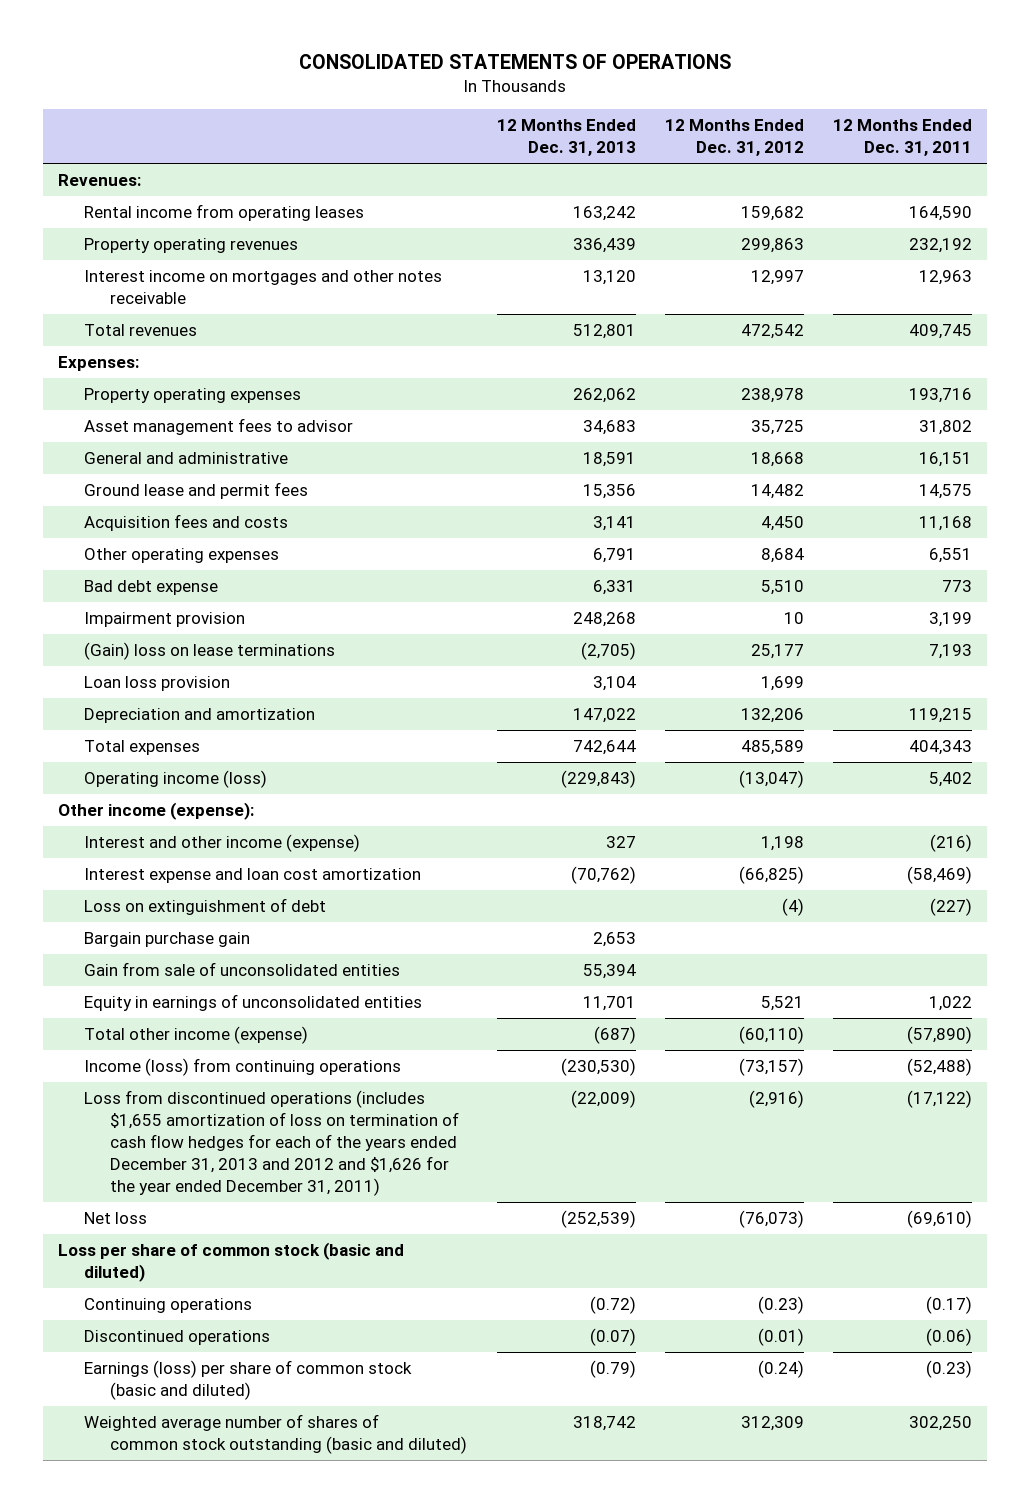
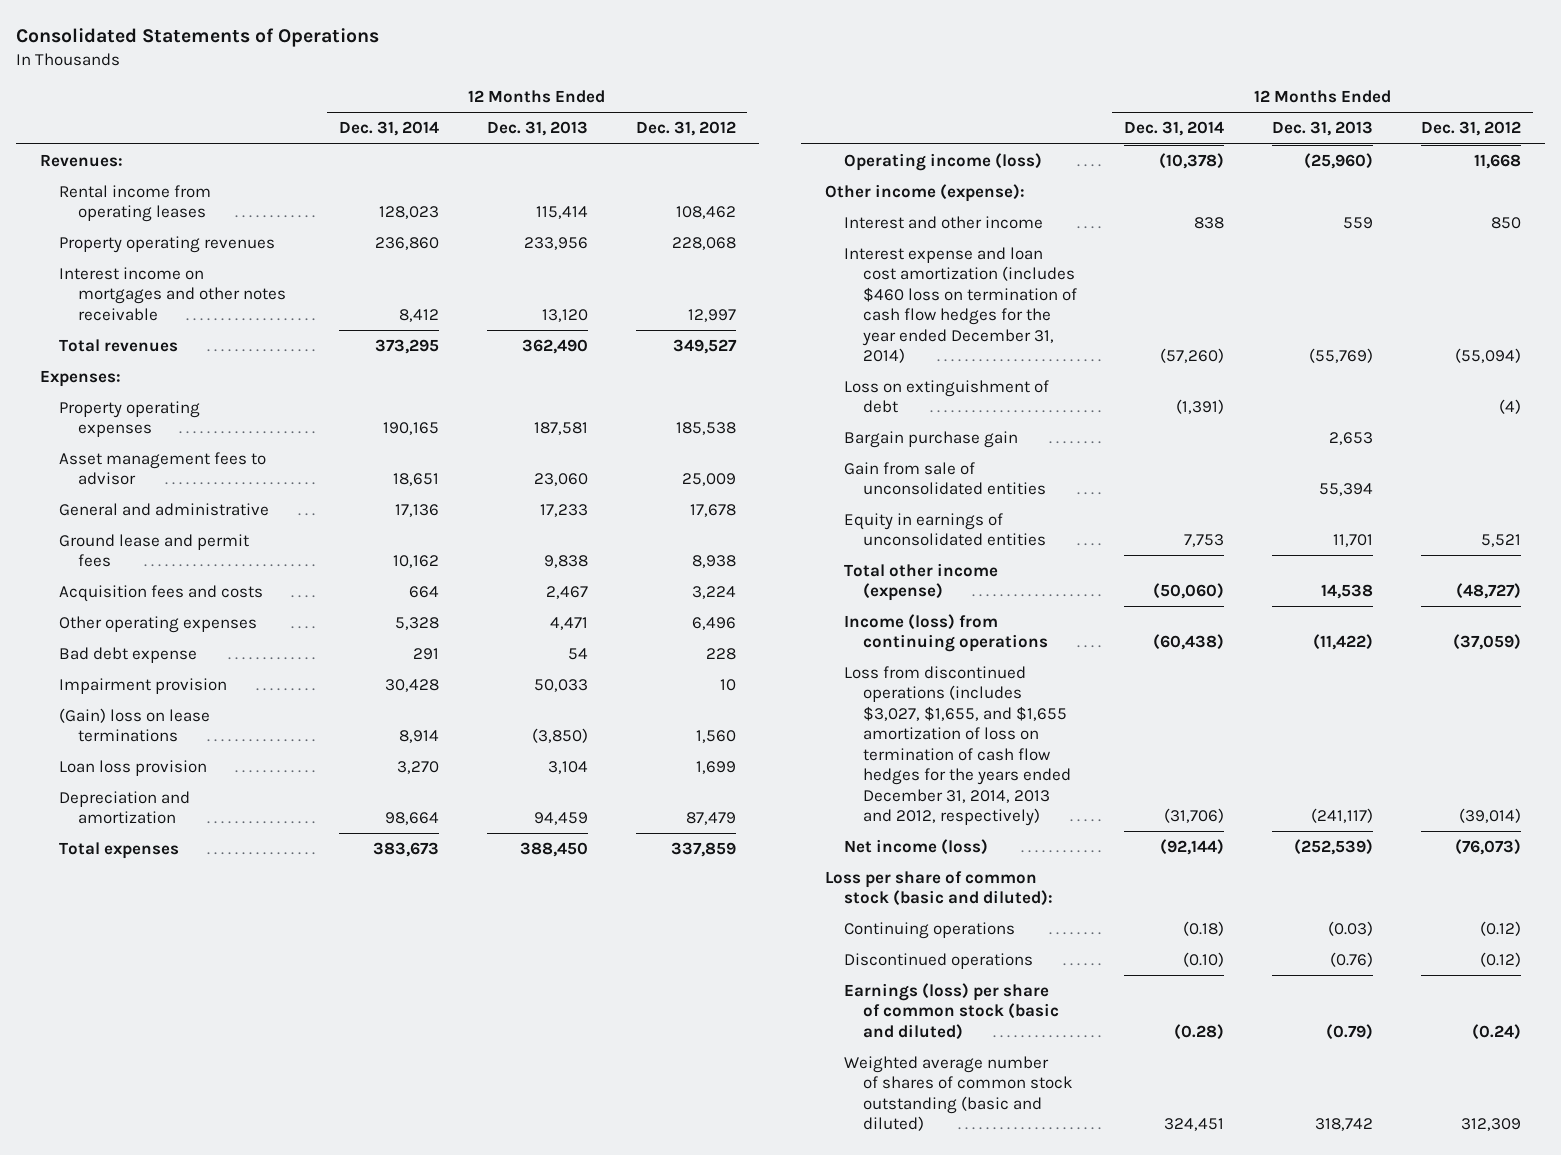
[298,54,731,70] CONSOLIDATED STATEMENTS OF OPERATIONS -> [16,28,380,48] Consolidated Statements of Operations
[833,119,973,157] 12 Months Ended Dec. 31, 2011 -> none
none -> [339,121,440,137] Dec. 31, 2014
[572,205,636,221] 163,242 -> [535,206,588,220] 115,414
[740,205,804,221] 159,682 -> [675,206,736,220] 108,462
[572,237,636,253] 336,439 -> [523,236,588,250] 233,956
[740,237,804,253] 299,863 -> [671,236,736,250] 228,068
[572,323,636,339] 512,801 -> [521,338,588,354] 362,490
[740,323,804,339] 472,542 -> [672,338,737,354] 349,527
[572,387,636,403] 262,062 -> [533,422,588,436] 187,581
[740,387,804,403] 238,978 -> [675,422,736,436] 185,538
[582,419,636,435] 34,683 -> [533,473,588,487] 23,060
[750,419,804,435] 35,725 -> [681,473,736,487] 25,009
[582,451,636,467] 18,591 -> [539,503,588,517] 17,233
[750,451,804,467] 18,668 -> [689,503,736,517] 17,678
[582,483,636,499] 15,356 -> [543,555,588,569] 9,838
[750,483,804,499] 14,482 -> [691,555,736,569] 8,938
[592,515,636,531] 3,141 -> [545,585,588,599] 2,467
[760,515,804,531] 4,450 -> [691,585,736,599] 3,224
[592,547,636,563] 6,791 -> [549,616,588,630] 4,471
[760,547,804,563] 8,684 -> [691,616,736,630] 6,496
[592,579,636,595] 6,331 -> [567,647,588,660] 54
[760,579,804,595] 5,510 -> [705,647,736,660] 228
[572,611,636,627] 248,268 -> [533,678,588,692] 50,033
[580,641,636,660] (2,705) -> [531,728,588,744] (3,850)
[750,643,804,659] 25,177 -> [695,730,736,744] 1,560
[572,707,636,723] 147,022 -> [533,812,588,826] 94,459
[740,707,804,723] 132,206 -> [685,812,736,826] 87,479
[572,739,636,755] 742,644 -> [519,841,588,857] 388,450
[740,739,804,755] 485,589 -> [670,841,736,857] 337,859
[560,769,636,788] (229,843) -> [1304,152,1374,169] (25,960)
[738,769,804,788] (13,047) -> [1473,153,1521,169] 11,668
[83,833,360,852] Interest and other income (expense) -> [843,215,1043,229] Interest and other income
[605,835,636,848] 327 -> [1343,216,1374,229] 559
[760,835,804,851] 1,198 -> [1490,216,1521,229] 850
[83,867,421,883] Interest expense and loan cost amortization -> [843,246,1077,364] Interest expense and loan cost amortization (includes $460 loss on termination of cash flow hedges for the year ended December 31, 2014)
[570,865,636,884] (70,762) -> [1309,348,1374,364] (55,769)
[738,865,804,884] (66,825) -> [1454,348,1521,364] (55,094)
[593,1025,636,1044] (687) -> [1321,584,1374,600] 14,538
[738,1025,804,1044] (60,110) -> [1455,583,1521,600] (48,727)
[560,1057,636,1076] (230,530) -> [1313,634,1374,651] (11,422)
[738,1057,804,1076] (73,157) -> [1452,634,1521,651] (37,059)
[83,1089,460,1197] Loss from discontinued operations (includes $1,655 amortization of loss on termination of cash flow hedges for each of the years ended December 31, 2013 and 2012 and $1,626 for the year ended December 31, 2011) -> [843,665,1071,827] Loss from discontinued operations (includes $3,027, $1,655, and $1,655 amortization of loss on termination of cash flow hedges for the years ended December 31, 2014, 2013 and 2012, respectively)
[570,1089,636,1108] (22,009) -> [1311,808,1374,824] (241,117)
[748,1089,804,1108] (2,916) -> [1458,808,1521,824] (39,014)
[83,1211,147,1224] Net loss -> [843,838,988,855] Net income (loss)
[57,1241,404,1282] Loss per share of common stock (basic and diluted) -> [825,870,1053,907] Loss per share of common stock (basic and diluted):
[589,1295,636,1314] (0.72) -> [1328,920,1374,936] (0.03)
[757,1295,804,1314] (0.23) -> [1479,920,1521,936] (0.12)
[589,1327,636,1346] (0.07) -> [1330,951,1374,967] (0.76)
[757,1327,804,1346] (0.01) -> [1479,951,1521,967] (0.12)

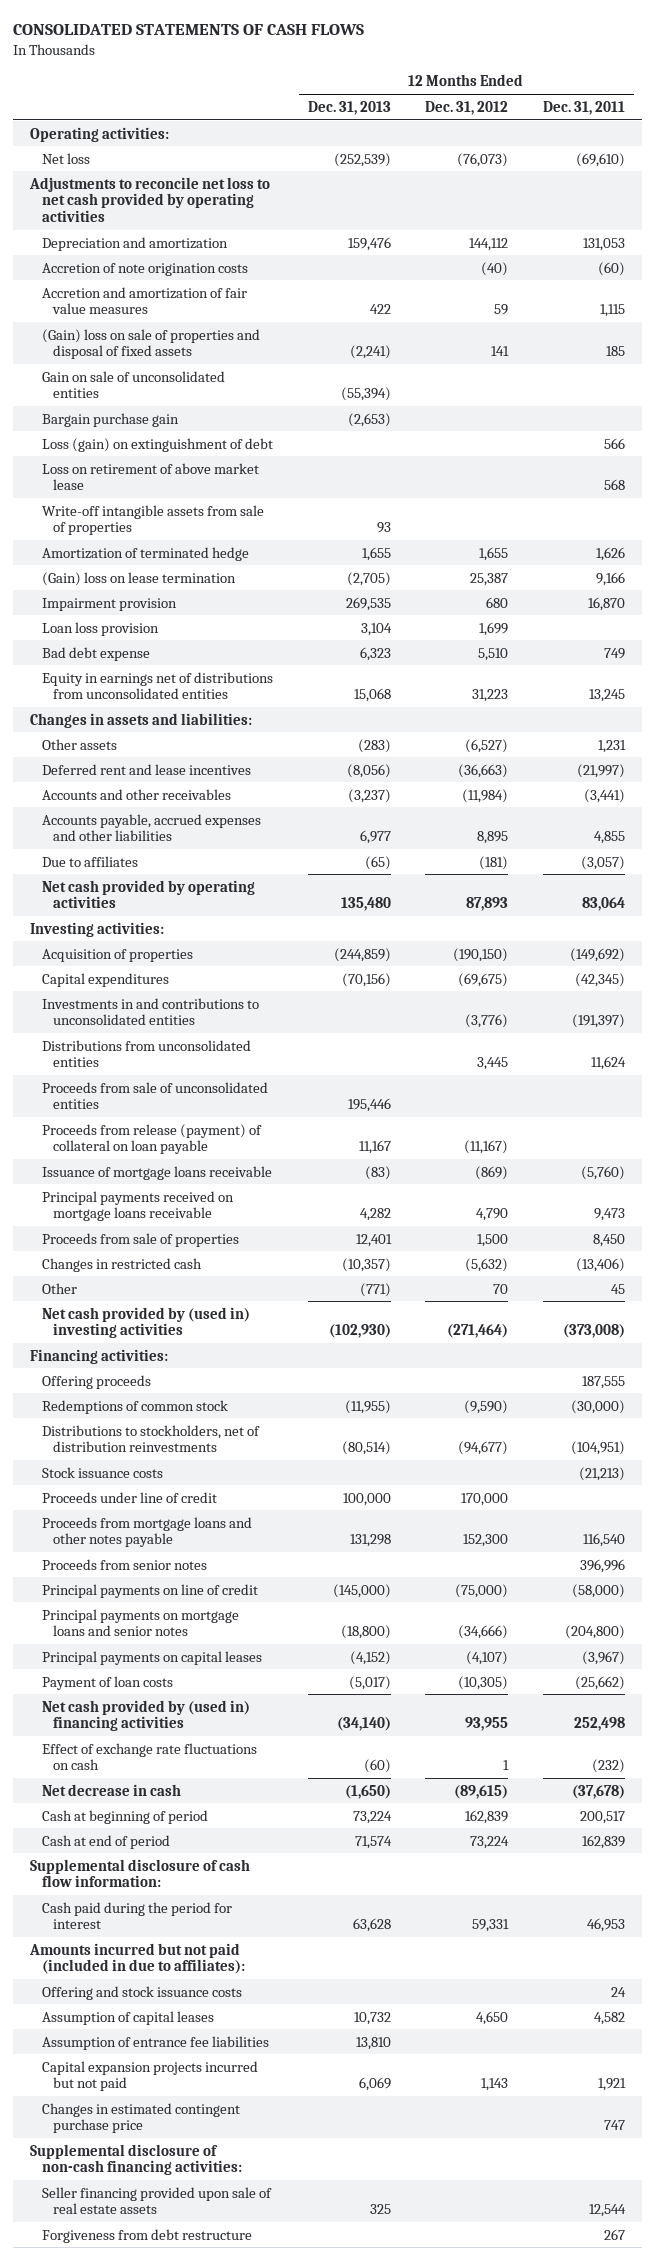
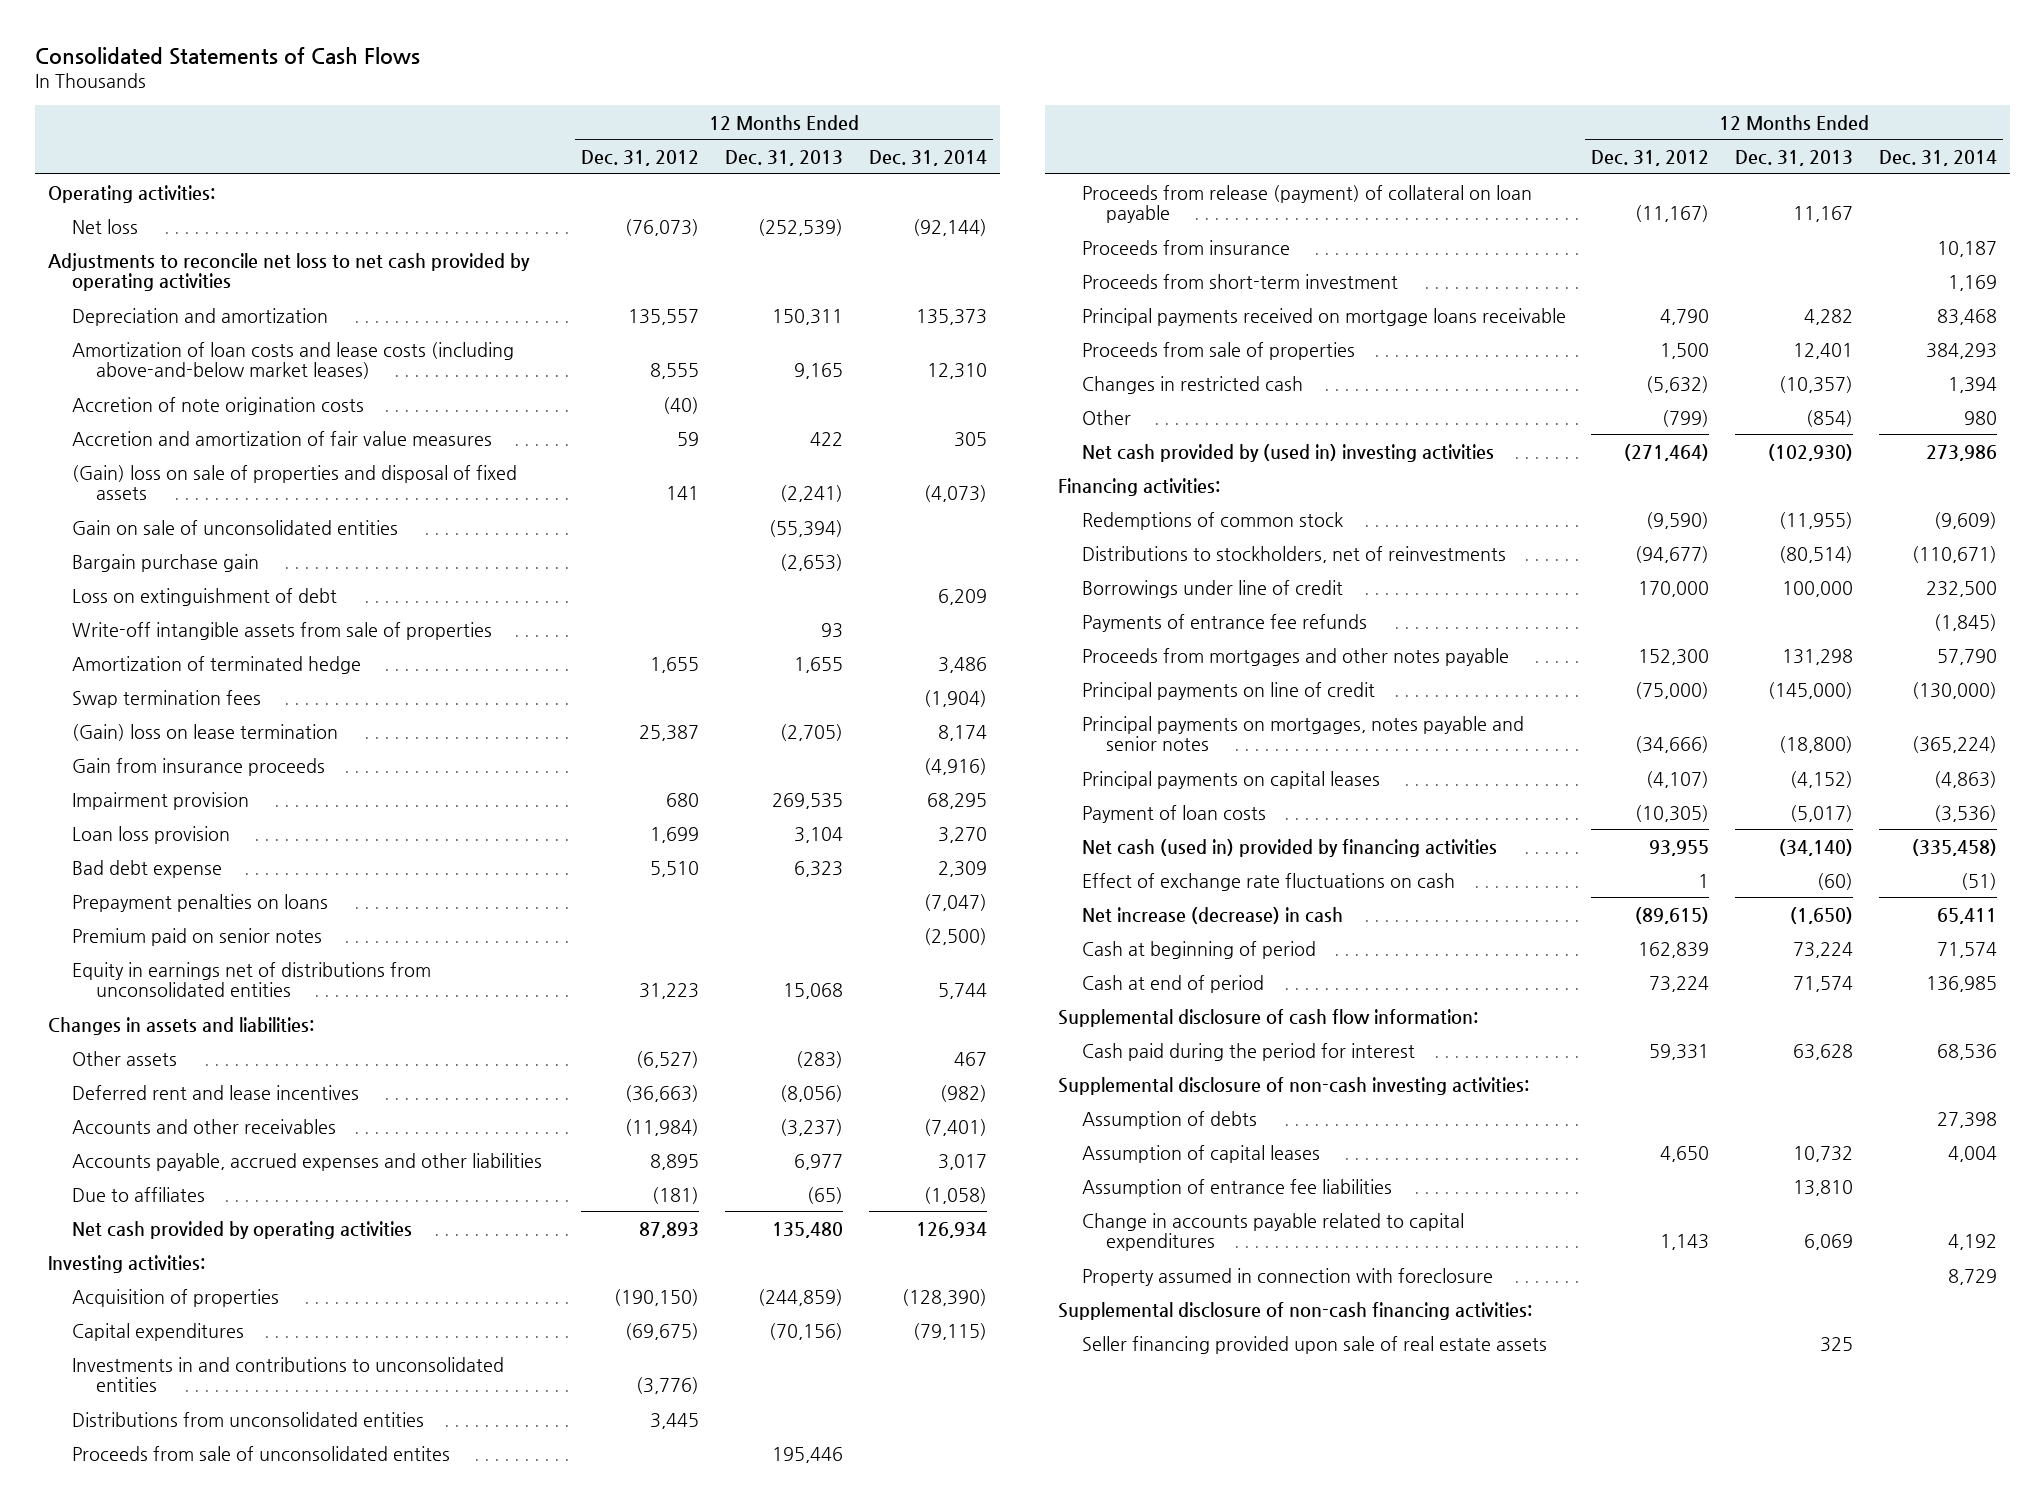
[12,24,364,36] CONSOLIDATED STATEMENTS OF CASH FLOWS -> [34,46,420,65] Consolidated Statements of Cash Flows
[543,100,626,115] Dec. 31, 2011 -> none
none -> [868,149,987,166] Dec. 31, 2014
[347,236,391,251] 159,476 -> [772,308,844,325] 150,311
[469,237,509,251] 144,112 -> [628,308,700,325] 135,557
none -> [71,341,514,380] Amortization of loan costs and lease costs (including above-and-below market leases)
[41,462,259,491] Loss on retirement of above market lease -> none
[41,437,273,452] Loss (gain) on extinguishment of debt -> [71,587,337,606] Loss on extinguishment of debt
none -> [71,689,261,708] Swap termination fees
none -> [71,757,325,776] Gain from insurance proceeds
none -> [71,893,328,912] Prepayment penalties on loans
none -> [71,927,322,946] Premium paid on senior notes
[41,1081,268,1110] Proceeds from sale of unconsolidated entities -> [71,1445,450,1461] Proceeds from sale of unconsolidated entites
[41,1165,272,1180] Issuance of mortgage loans receivable -> none
none -> [1081,239,1290,255] Proceeds from insurance
none -> [1081,273,1398,289] Proceeds from short-term investment
[359,1282,391,1297] (771) -> [1806,409,1854,427] (854)
[493,1283,509,1294] 70 -> [1662,409,1710,427] (799)
[41,1374,151,1389] Offering proceeds -> none
[41,1466,163,1478] Stock issuance costs -> none
[41,1558,207,1570] Proceeds from senior notes -> none
[41,1424,260,1453] Distributions to stockholders, net of distribution reinvestments -> [1081,545,1506,563] Distributions to stockholders, net of reinvestments
[41,1491,217,1503] Proceeds under line of credit -> [1081,579,1343,598] Borrowings under line of credit
none -> [1081,613,1367,632] Payments of entrance fee refunds
[41,1516,252,1548] Proceeds from mortgage loans and other notes payable -> [1081,647,1509,666] Proceeds from mortgages and other notes payable
[41,1608,239,1637] Principal payments on mortgage loans and senior notes -> [1081,715,1524,752] Principal payments on mortgages, notes payable and senior notes
[41,1699,250,1732] Net cash provided by (used in) financing activities -> [1081,838,1497,857] Net cash (used in) provided by financing activities
[41,1783,181,1796] Net decrease in cash -> [1081,906,1343,924] Net increase (decrease) in cash
[29,1942,245,1975] Amounts incurred but not paid (included in due to affiliates): -> none
[41,1985,242,2000] Offering and stock issuance costs -> none
none -> [1057,1076,1529,1095] Supplemental disclosure of non-cash investing activities:
none -> [1081,1110,1257,1129] Assumption of debts
[41,2102,240,2134] Changes in estimated contingent purchase price -> none
[41,2060,258,2092] Capital expansion projects incurred but not paid -> [1081,1212,1464,1252] Change in accounts payable related to capital expenditures
none -> [1081,1267,1493,1286] Property assumed in connection with foreclosure
[41,2228,252,2243] Forgiveness from debt restructure -> none

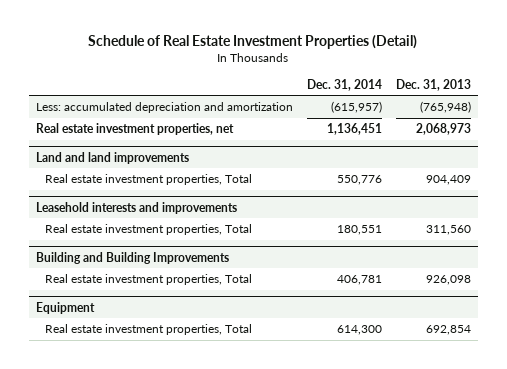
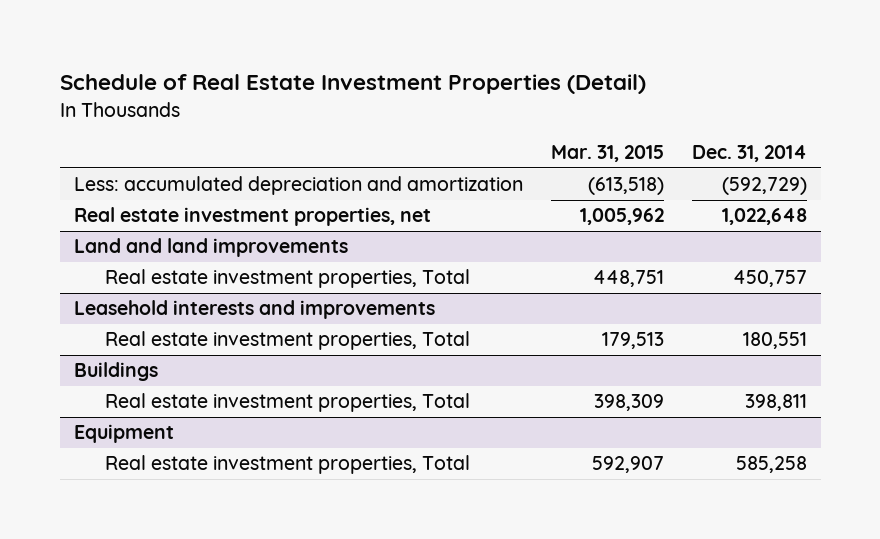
[396,78,472,91] Dec. 31, 2013 -> none
none -> [550,145,664,163] Mar. 31, 2015
[330,100,382,113] (615,957) -> [721,177,807,196] (592,729)
[326,122,382,135] 1,136,451 -> [721,208,807,226] 1,022,648
[336,174,382,185] 550,776 -> [732,270,807,288] 450,757
[35,251,229,264] Building and Building Improvements -> none
none -> [73,362,158,382] Buildings
[336,274,382,285] 406,781 -> [744,394,807,412] 398,811
[336,324,382,335] 614,300 -> [735,456,807,474] 585,258

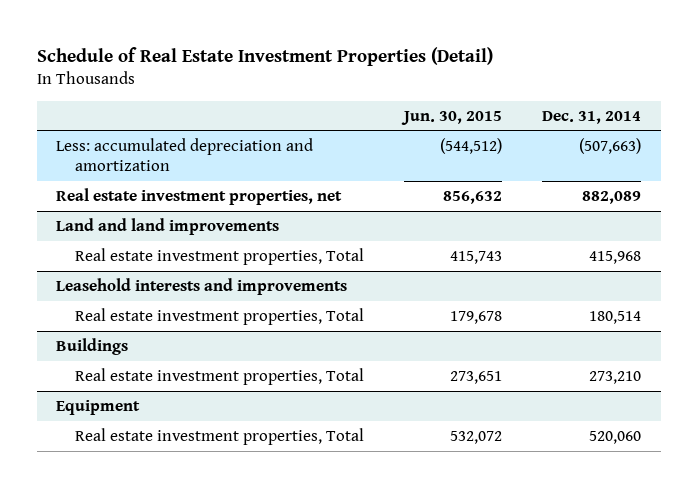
[550,145,664,163] Mar. 31, 2015 -> none
none -> [401,110,503,125] Jun. 30, 2015
[721,177,807,196] (592,729) -> [579,137,642,154] (507,663)
[721,208,807,226] 1,022,648 -> [582,190,642,204] 882,089
[732,270,807,288] 450,757 -> [589,250,642,264] 415,968
[742,332,807,350] 180,551 -> [589,310,642,324] 180,514
[744,394,807,412] 398,811 -> [589,370,642,384] 273,210
[735,456,807,474] 585,258 -> [589,430,642,444] 520,060

